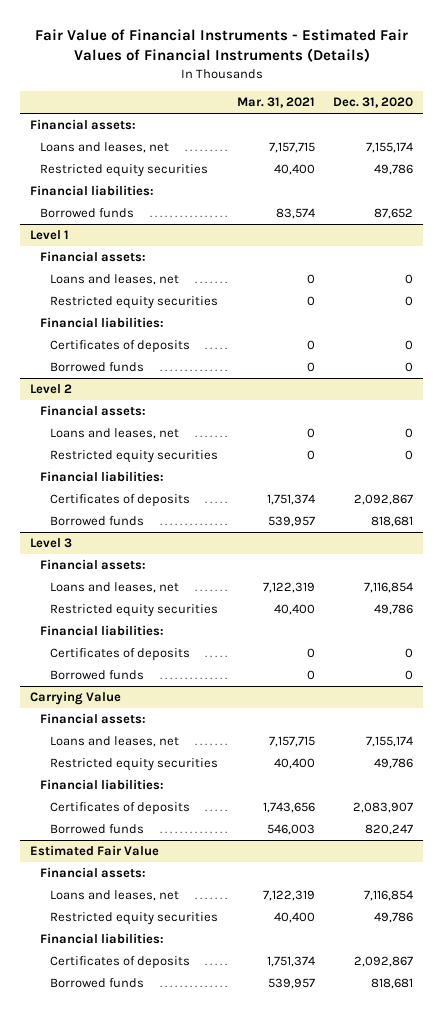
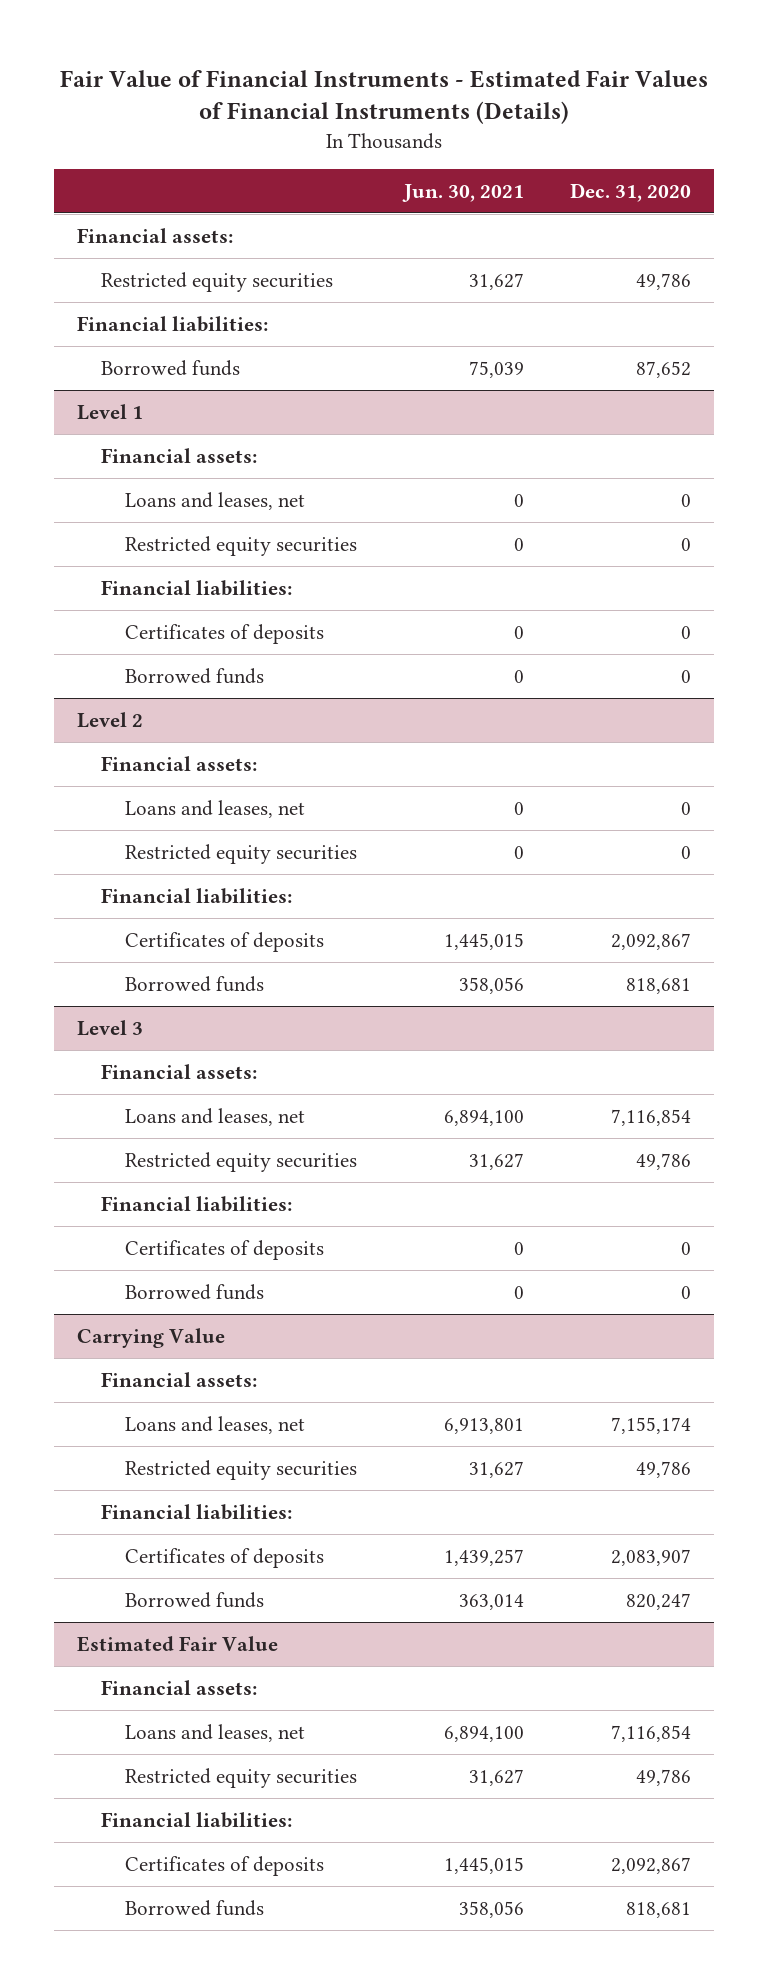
[236,96,315,108] Mar. 31, 2021 -> none
none -> [401,183,524,202] Jun. 30, 2021
[39,142,169,154] Loans and leases, net -> none

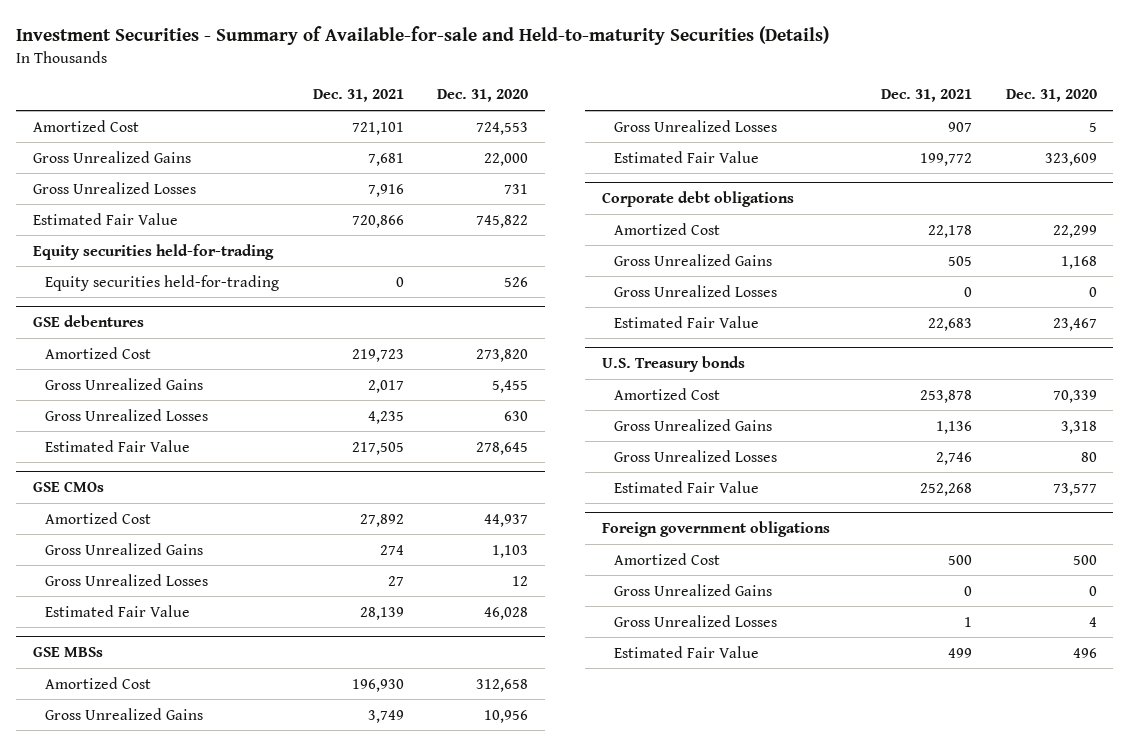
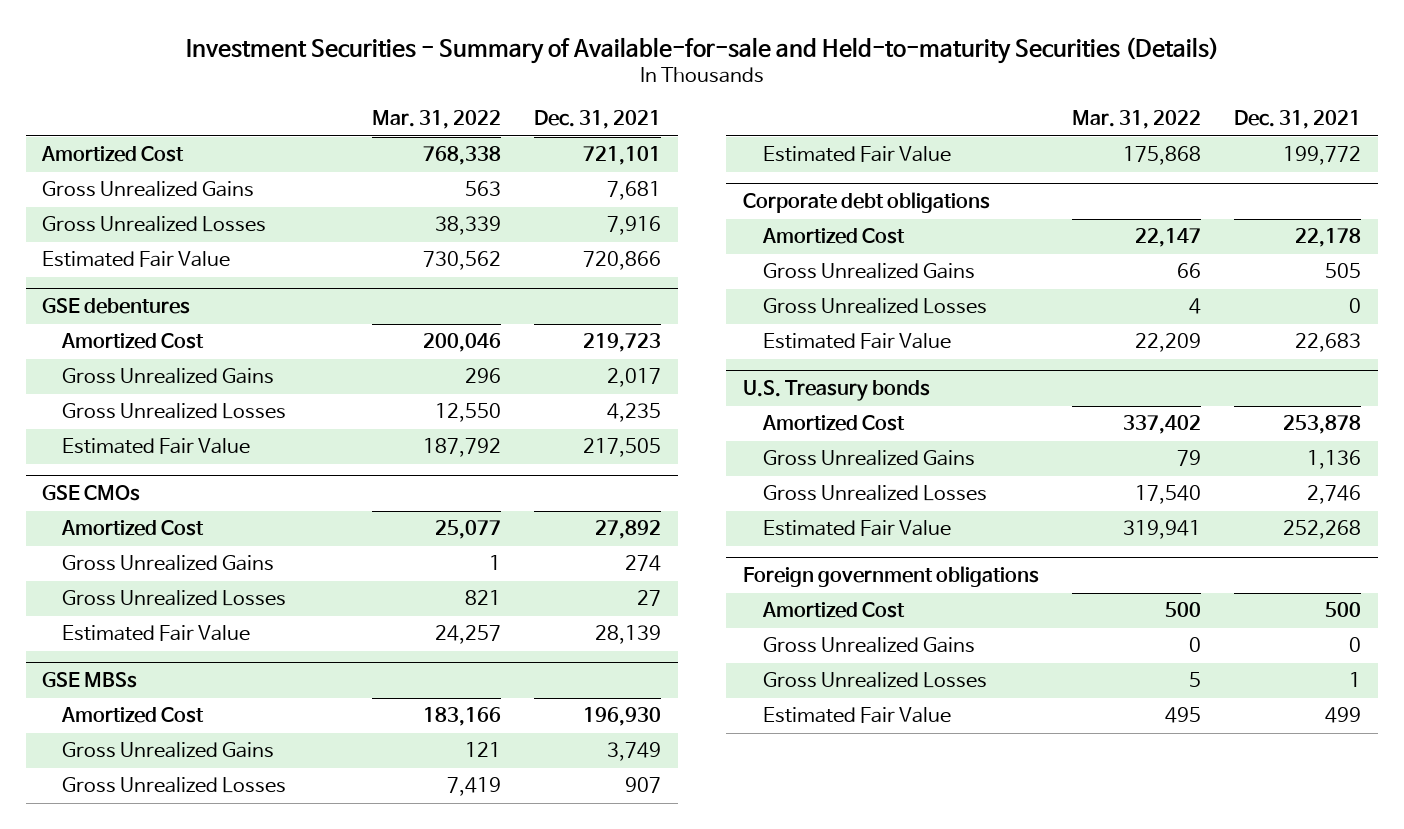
[437,89,529,103] Dec. 31, 2020 -> none
none -> [371,110,501,130] Mar. 31, 2022
[32,243,274,260] Equity securities held-for-trading -> none
[45,274,280,291] Equity securities held-for-trading -> none

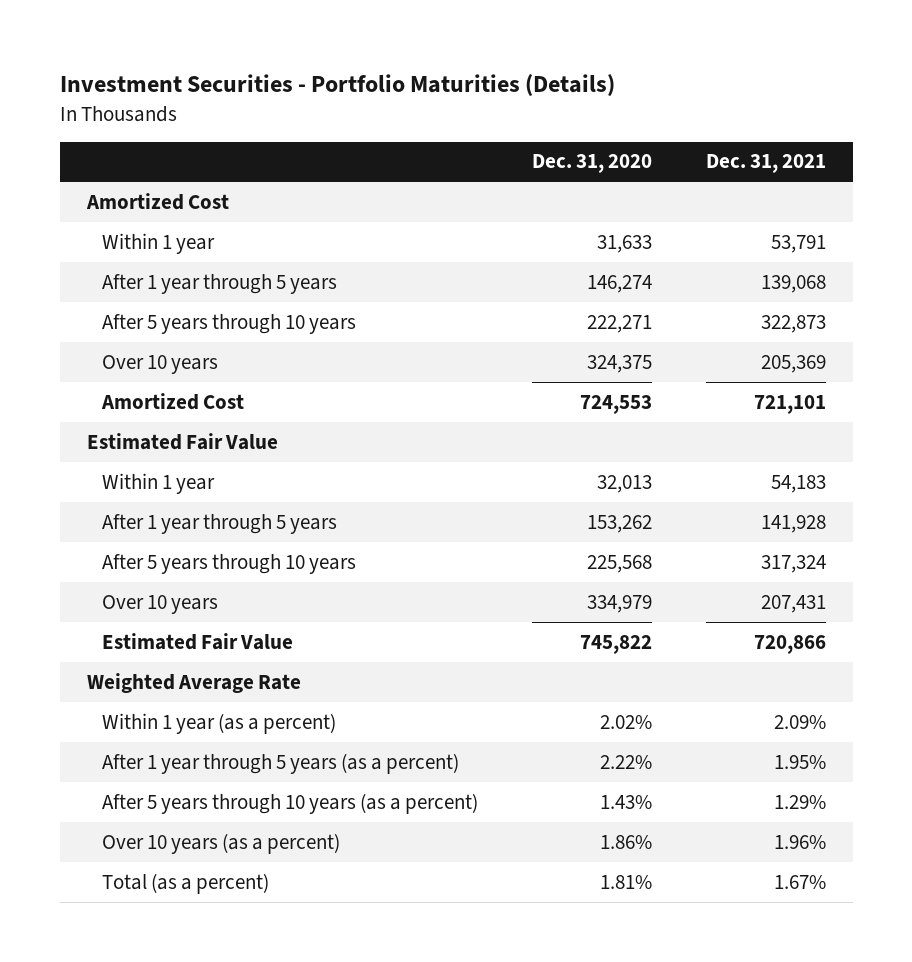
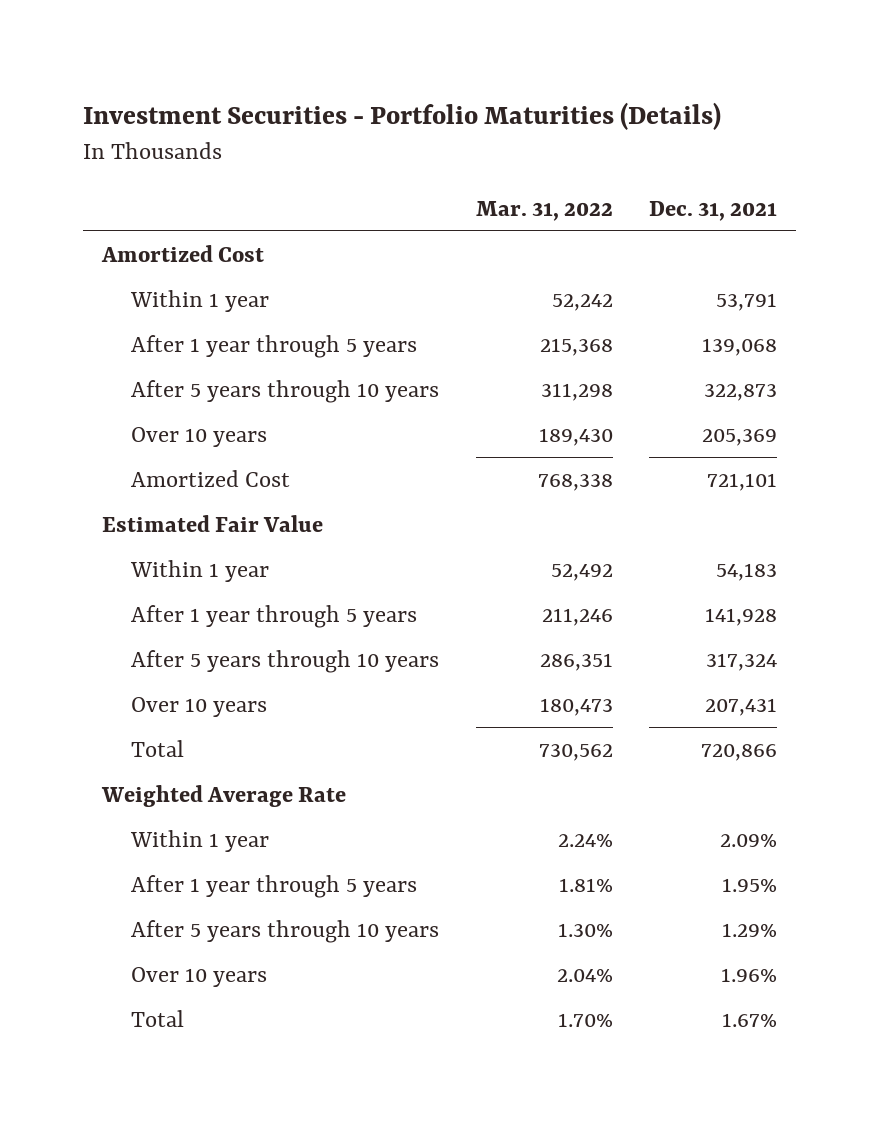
[531,154,652,174] Dec. 31, 2020 -> none
none -> [475,200,613,221] Mar. 31, 2022
[101,632,293,650] Estimated Fair Value -> [131,739,185,757] Total
[101,712,336,734] Within 1 year (as a percent) -> [130,829,270,852] Within 1 year
[101,752,459,774] After 1 year through 5 years (as a percent) -> [131,874,418,898] After 1 year through 5 years
[101,792,478,814] After 5 years through 10 years (as a percent) -> [131,919,440,943] After 5 years through 10 years
[101,832,340,854] Over 10 years (as a percent) -> [131,966,268,987] Over 10 years
[101,872,269,894] Total (as a percent) -> [131,1009,185,1027] Total

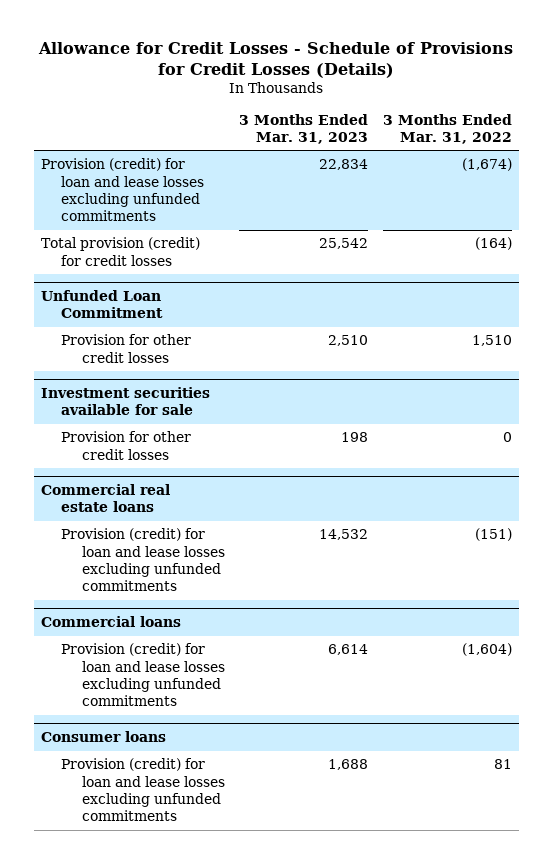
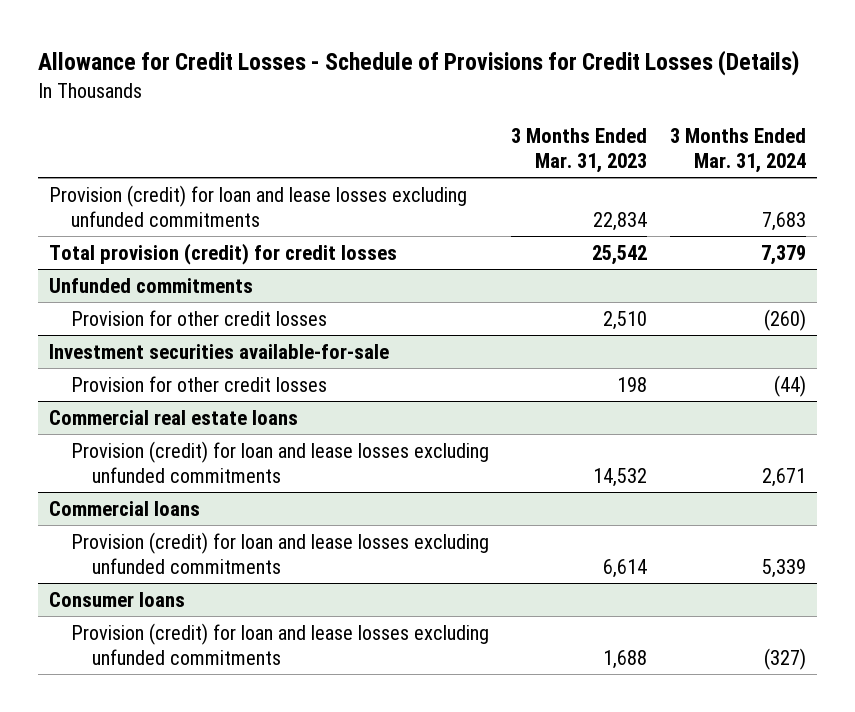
[382,113,512,144] 3 Months Ended Mar. 31, 2022 -> none
none -> [669,127,806,173] 3 Months Ended Mar. 31, 2024
[40,289,164,319] Unfunded Loan Commitment -> [49,278,254,294] Unfunded commitments
[40,386,210,416] Investment securities available for sale -> [49,344,390,360] Investment securities available-for-sale

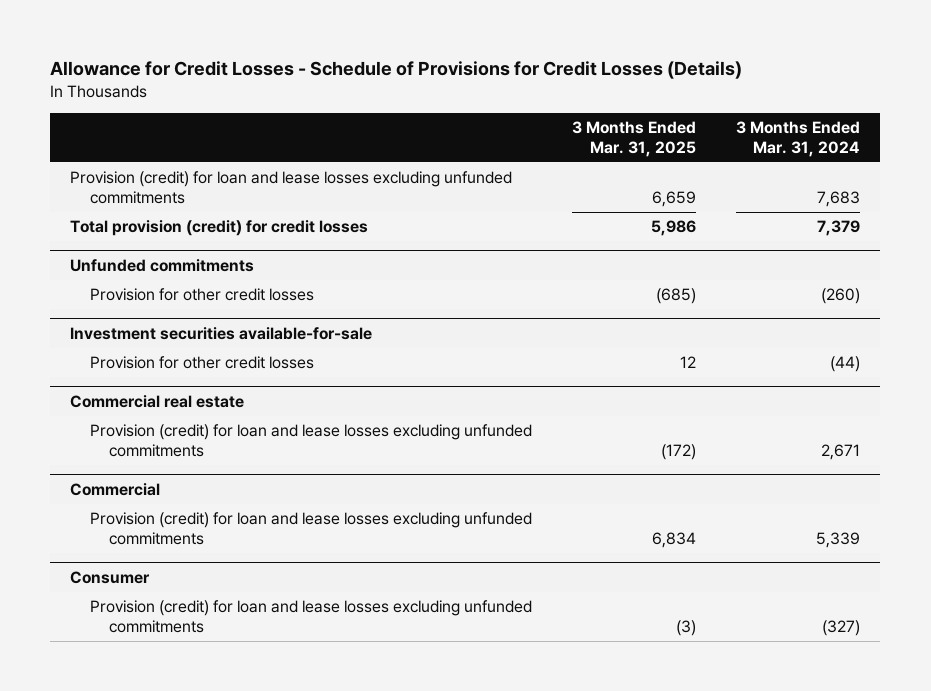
[511,127,648,173] 3 Months Ended Mar. 31, 2023 -> none
none -> [571,121,696,157] 3 Months Ended Mar. 31, 2025
[49,410,299,426] Commercial real estate loans -> [70,394,245,408] Commercial real estate
[49,501,201,517] Commercial loans -> [70,482,161,496] Commercial
[49,592,186,608] Consumer loans -> [70,570,151,584] Consumer

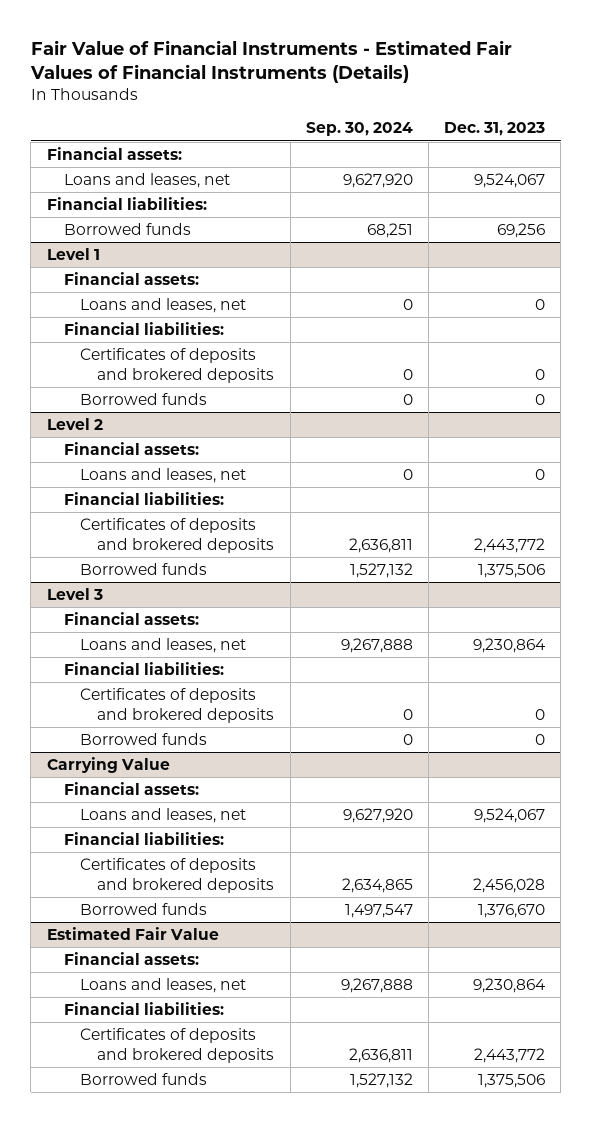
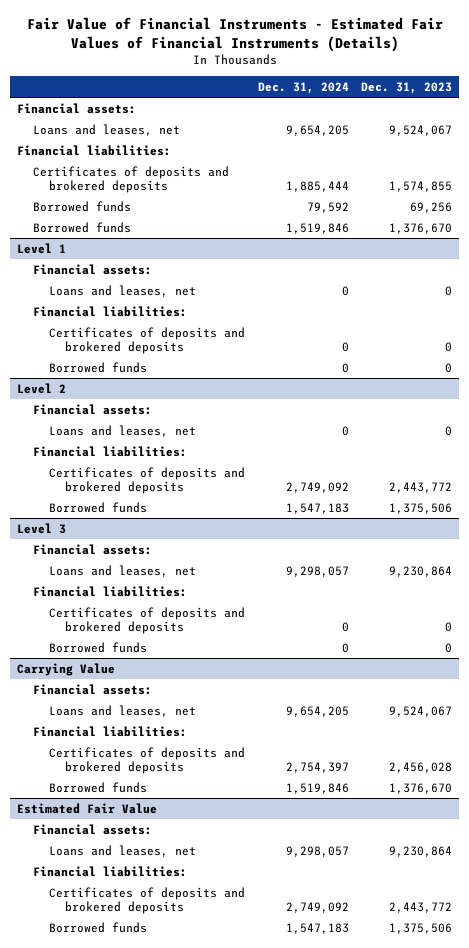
[305,122,413,137] Sep. 30, 2024 -> none
none -> [257,81,349,94] Dec. 31, 2024
none -> [32,165,229,193] Certificates of deposits and brokered deposits
none -> [32,221,131,233] Borrowed funds

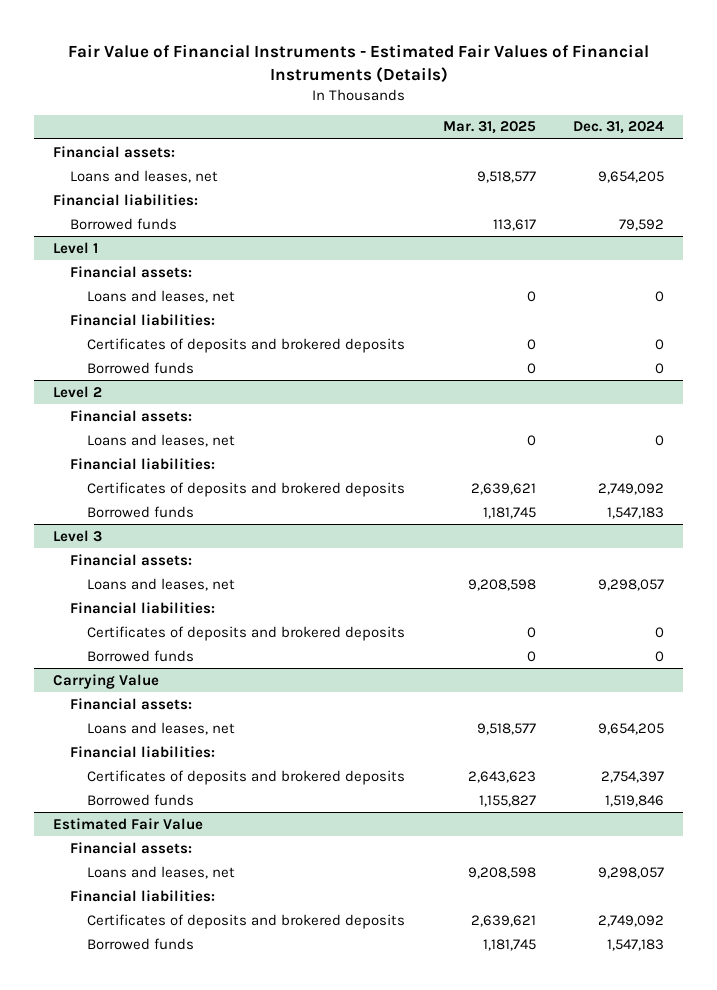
[361,81,453,94] Dec. 31, 2023 -> none
none -> [442,121,536,135] Mar. 31, 2025
[32,165,229,193] Certificates of deposits and brokered deposits -> none
[32,221,131,233] Borrowed funds -> none

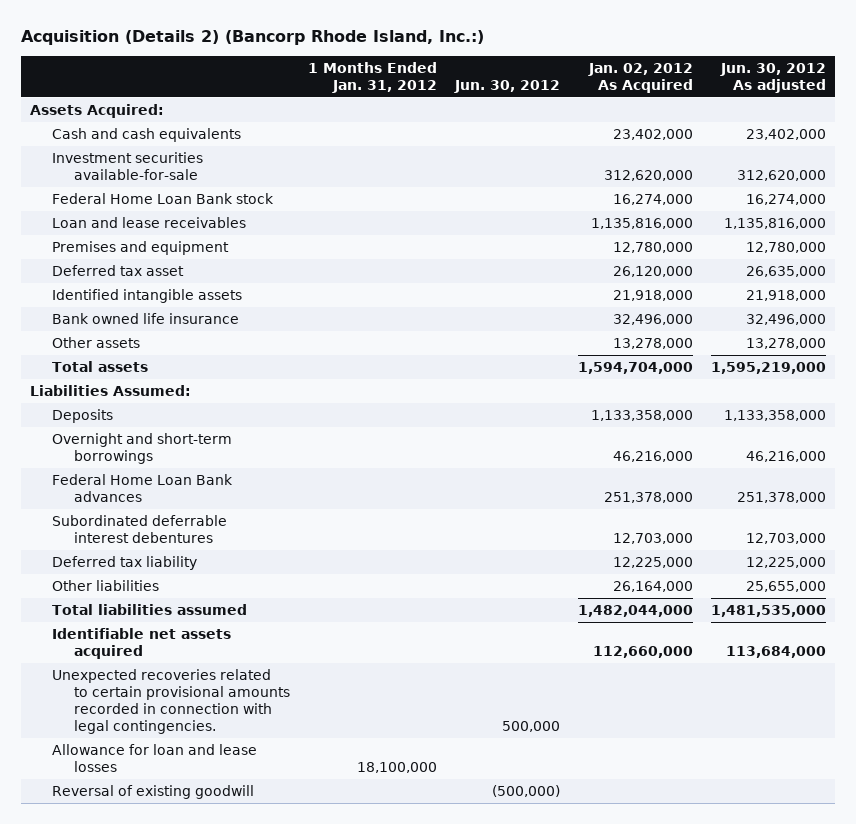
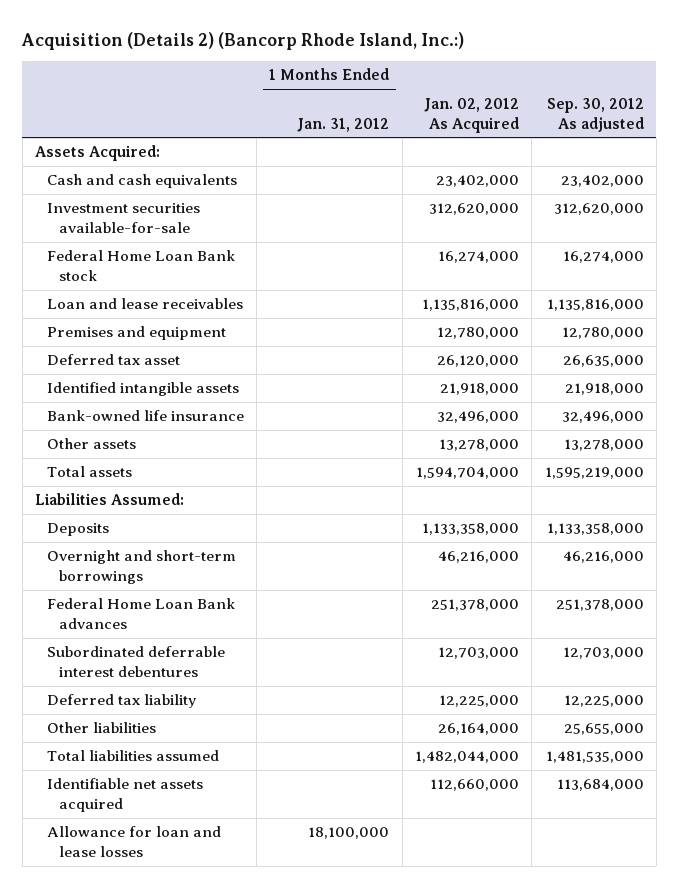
[453,79,560,93] Jun. 30, 2012 -> none
[719,62,826,93] Jun. 30, 2012 As adjusted -> none
none -> [546,97,644,132] Sep. 30, 2012 As adjusted
[51,312,239,324] Bank owned life insurance -> [46,410,244,422] Bank-owned life insurance
[51,668,290,735] Unexpected recoveries related to certain provisional amounts recorded in connection with legal contingencies. -> none
[51,784,254,799] Reversal of existing goodwill -> none

